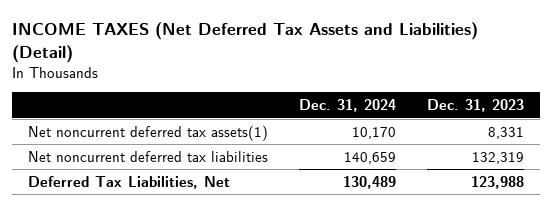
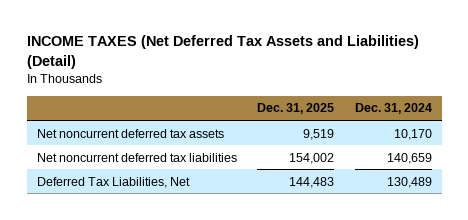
[427,99,525,113] Dec. 31, 2023 -> none
none -> [257,103,335,115] Dec. 31, 2025
[27,124,268,141] Net noncurrent deferred tax assets(1) -> [36,128,224,138] Net noncurrent deferred tax assets

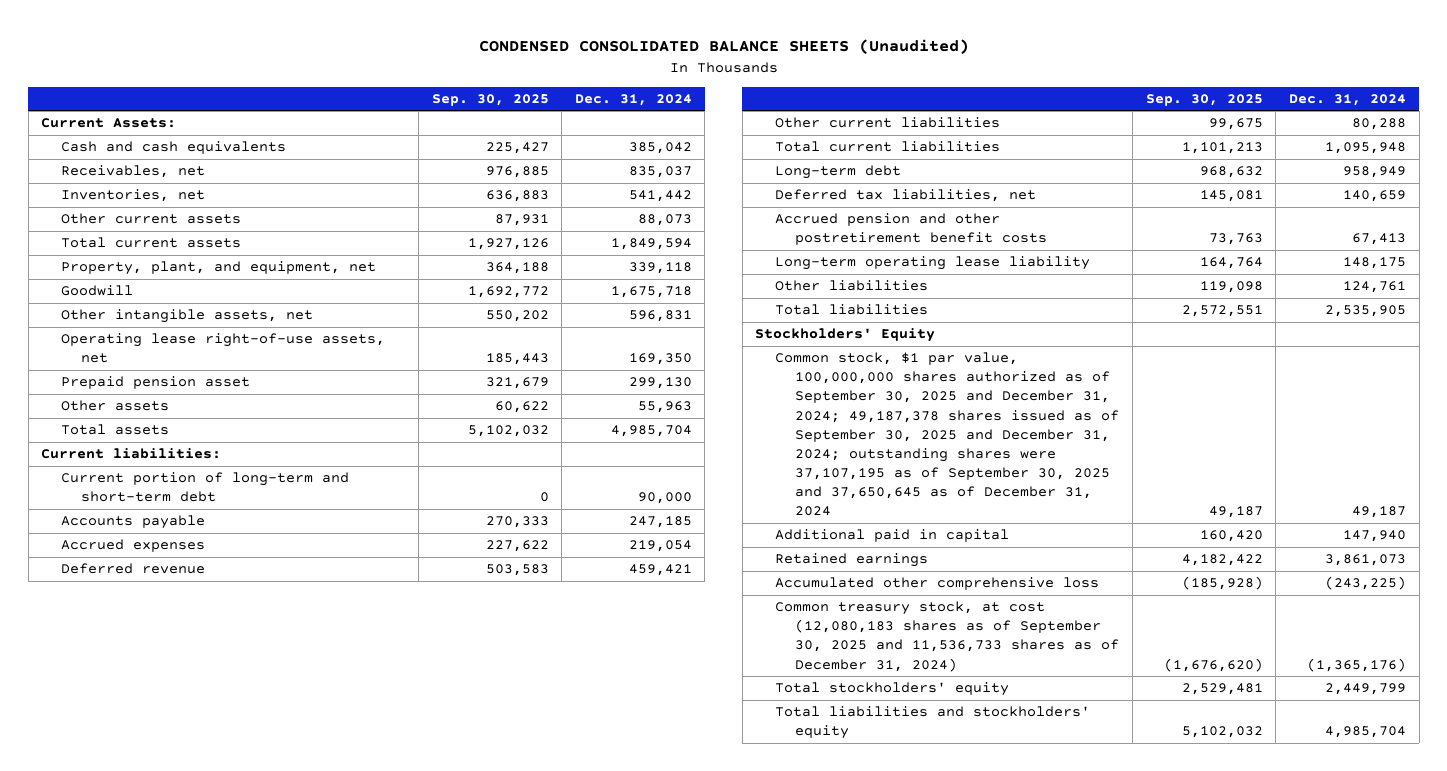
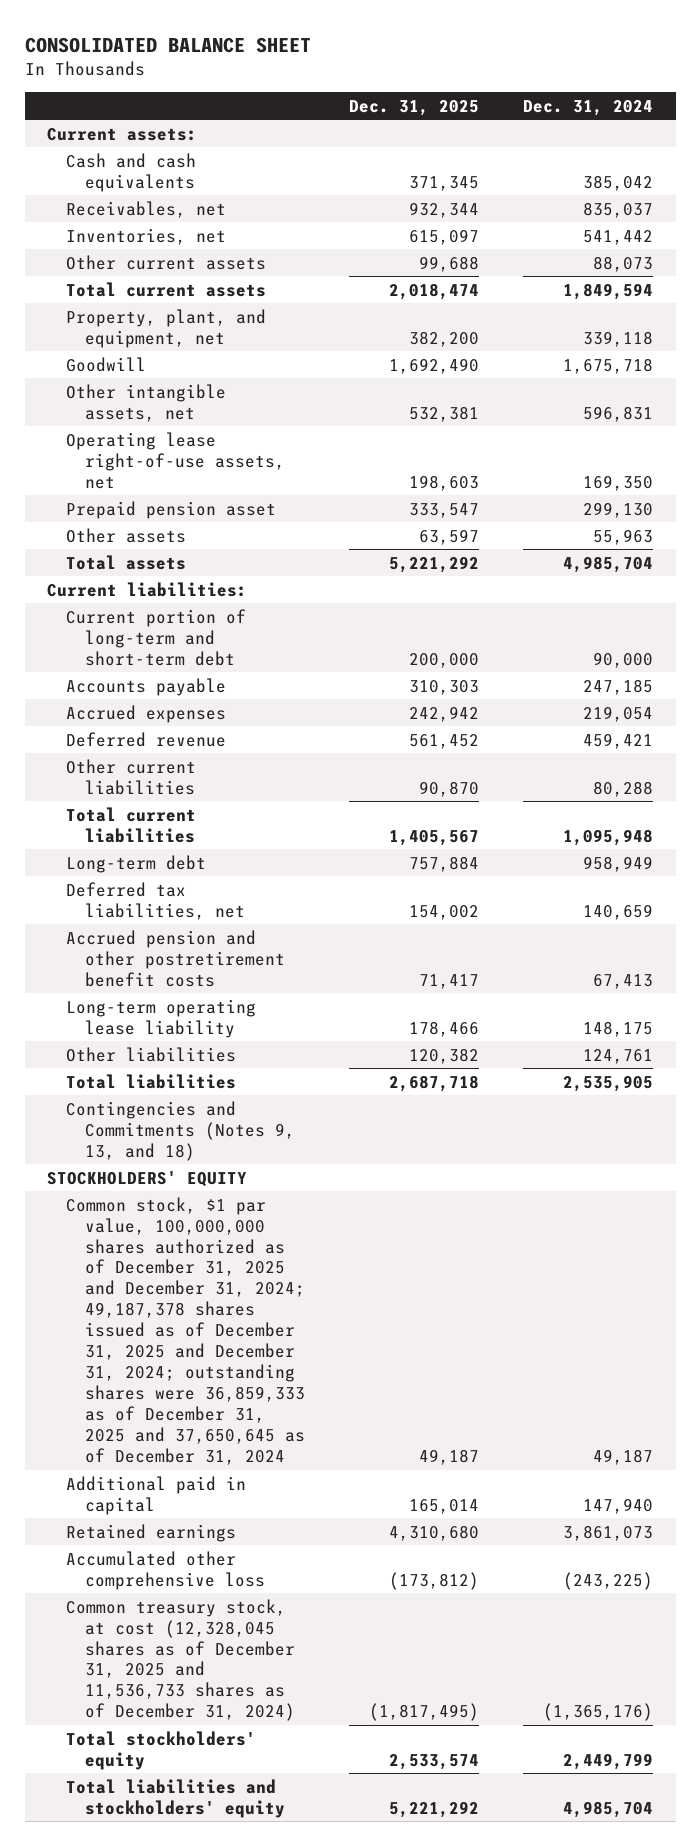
[478,39,969,55] CONDENSED CONSOLIDATED BALANCE SHEETS (Unaudited) -> [24,36,311,53] CONSOLIDATED BALANCE SHEET
[431,93,549,106] Sep. 30, 2025 -> none
none -> [348,99,479,116] Dec. 31, 2025
[41,118,177,129] Current Assets: -> [47,127,198,141] Current assets:
none -> [65,1100,295,1161] Contingencies and Commitments (Notes 9, 13, and 18)
[755,328,936,343] Stockholders' Equity -> [47,1170,248,1187] STOCKHOLDERS' EQUITY
[775,352,1120,517] Common stock, $1 par value, 100,000,000 shares authorized as of September 30, 2025 and December 31, 2024; 49,187,378 shares issued as of September 30, 2025 and December 31, 2024; outstanding shares were 37,107,195 as of September 30, 2025 and 37,650,645 as of December 31, 2024 -> [65,1196,305,1466] Common stock, $1 par value, 100,000,000 shares authorized as of December 31, 2025 and December 31, 2024; 49,187,378 shares issued as of December 31, 2025 and December 31, 2024; outstanding shares were 36,859,333 as of December 31, 2025 and 37,650,645 as of December 31, 2024
[775,601,1120,672] Common treasury stock, at cost (12,080,183 shares as of September 30, 2025 and 11,536,733 shares as of December 31, 2024) -> [65,1598,295,1722] Common treasury stock, at cost (12,328,045 shares as of December 31, 2025 and 11,536,733 shares as of December 31, 2024)

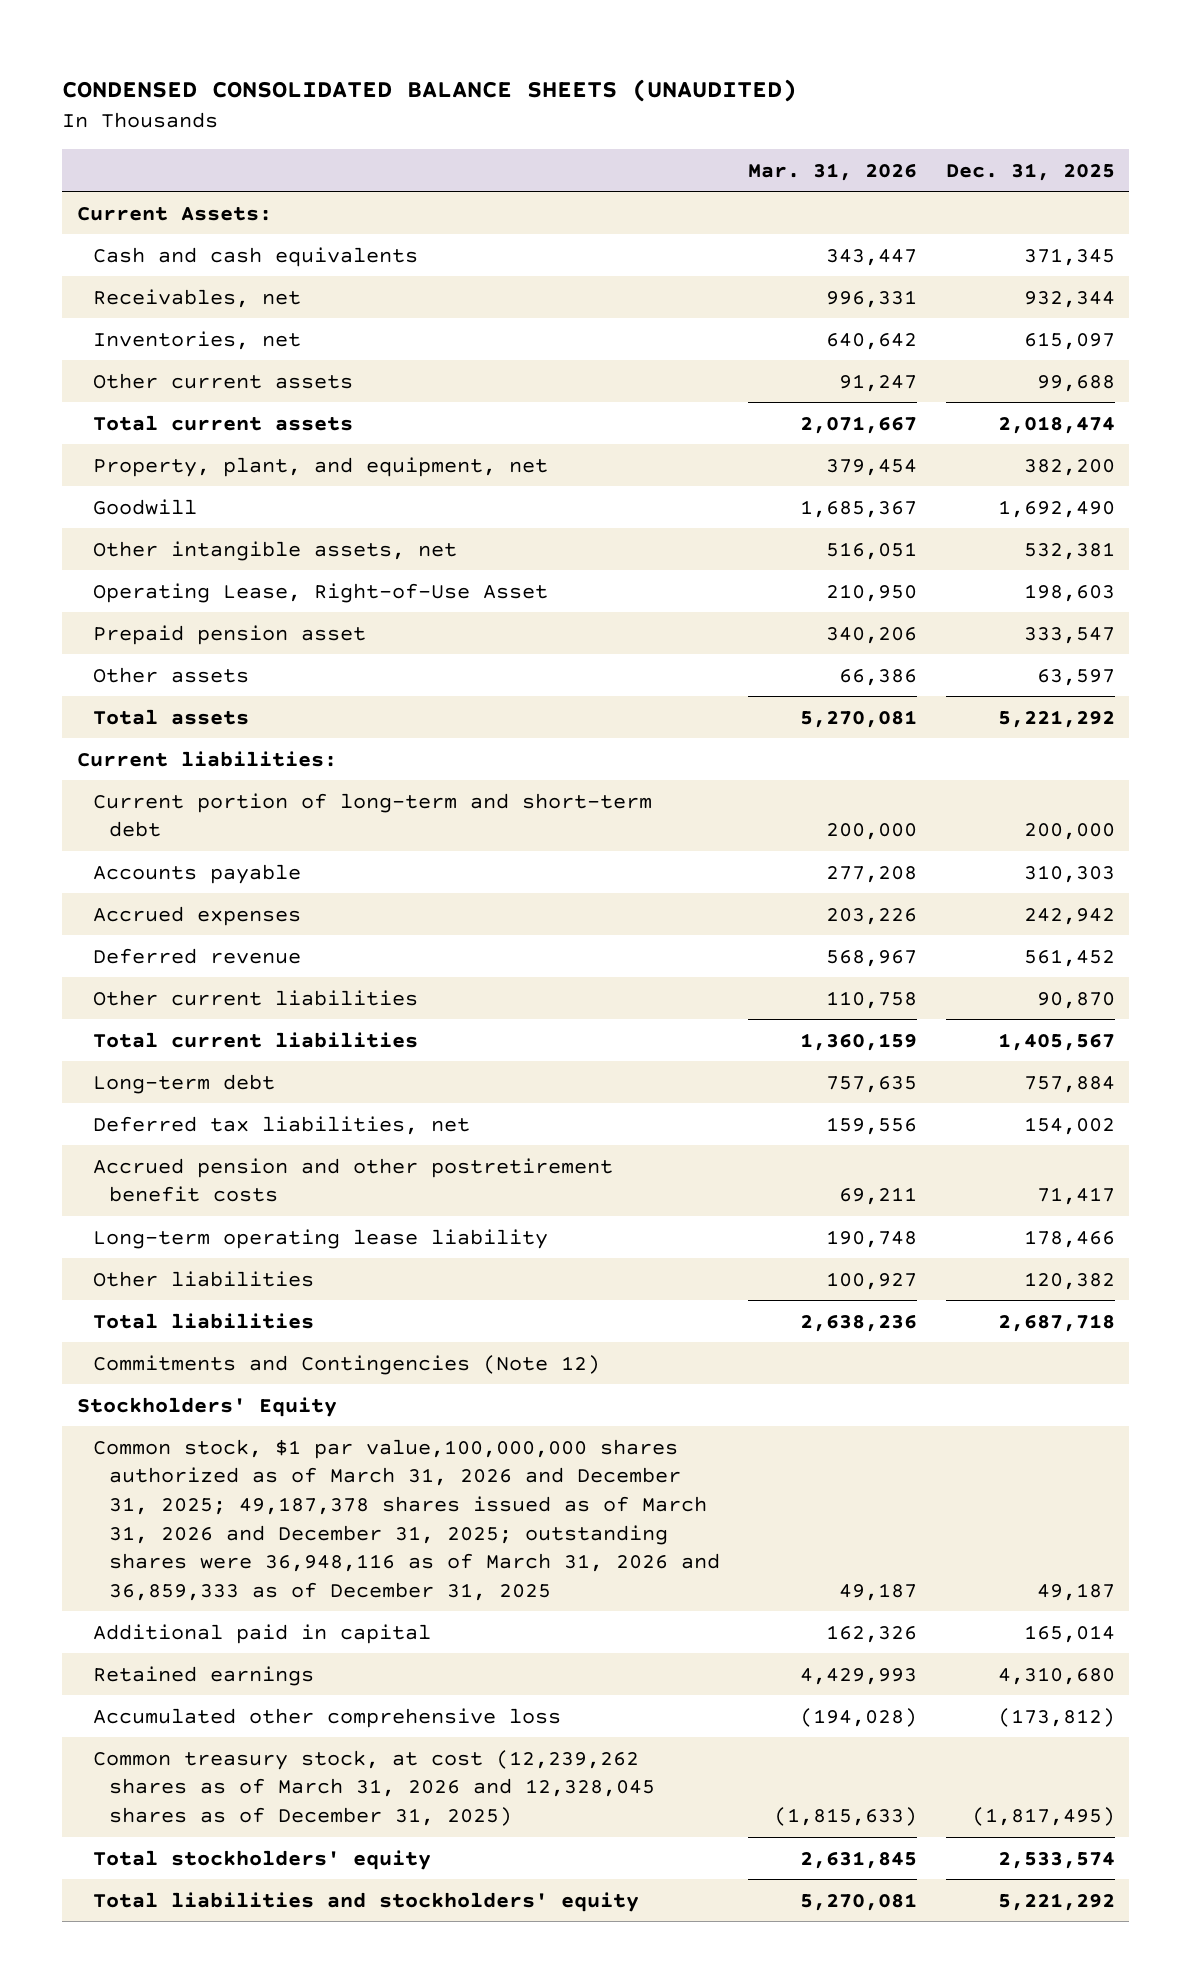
[24,36,311,53] CONSOLIDATED BALANCE SHEET -> [62,78,798,102] CONDENSED CONSOLIDATED BALANCE SHEETS (UNAUDITED)
[523,99,654,116] Dec. 31, 2024 -> none
none -> [748,162,918,181] Mar. 31, 2026
[47,127,198,141] Current assets: -> [76,206,272,221] Current Assets:
[65,431,285,489] Operating lease right-of-use assets, net -> [92,582,548,603] Operating Lease, Right-of-Use Asset
[65,1100,295,1161] Contingencies and Commitments (Notes 9, 13, and 18) -> [92,1354,600,1375] Commitments and Contingencies (Note 12)
[47,1170,248,1187] STOCKHOLDERS' EQUITY -> [76,1396,337,1417] Stockholders' Equity
[65,1196,305,1466] Common stock, $1 par value, 100,000,000 shares authorized as of December 31, 2025 and December 31, 2024; 49,187,378 shares issued as of December 31, 2025 and December 31, 2024; outstanding shares were 36,859,333 as of December 31, 2025 and 37,650,645 as of December 31, 2024 -> [92,1438,721,1601] Common stock, $1 par value,100,000,000 shares authorized as of March 31, 2026 and December 31, 2025; 49,187,378 shares issued as of March 31, 2026 and December 31, 2025; outstanding shares were 36,948,116 as of March 31, 2026 and 36,859,333 as of December 31, 2025
[65,1598,295,1722] Common treasury stock, at cost (12,328,045 shares as of December 31, 2025 and 11,536,733 shares as of December 31, 2024) -> [92,1749,656,1826] Common treasury stock, at cost (12,239,262 shares as of March 31, 2026 and 12,328,045 shares as of December 31, 2025)

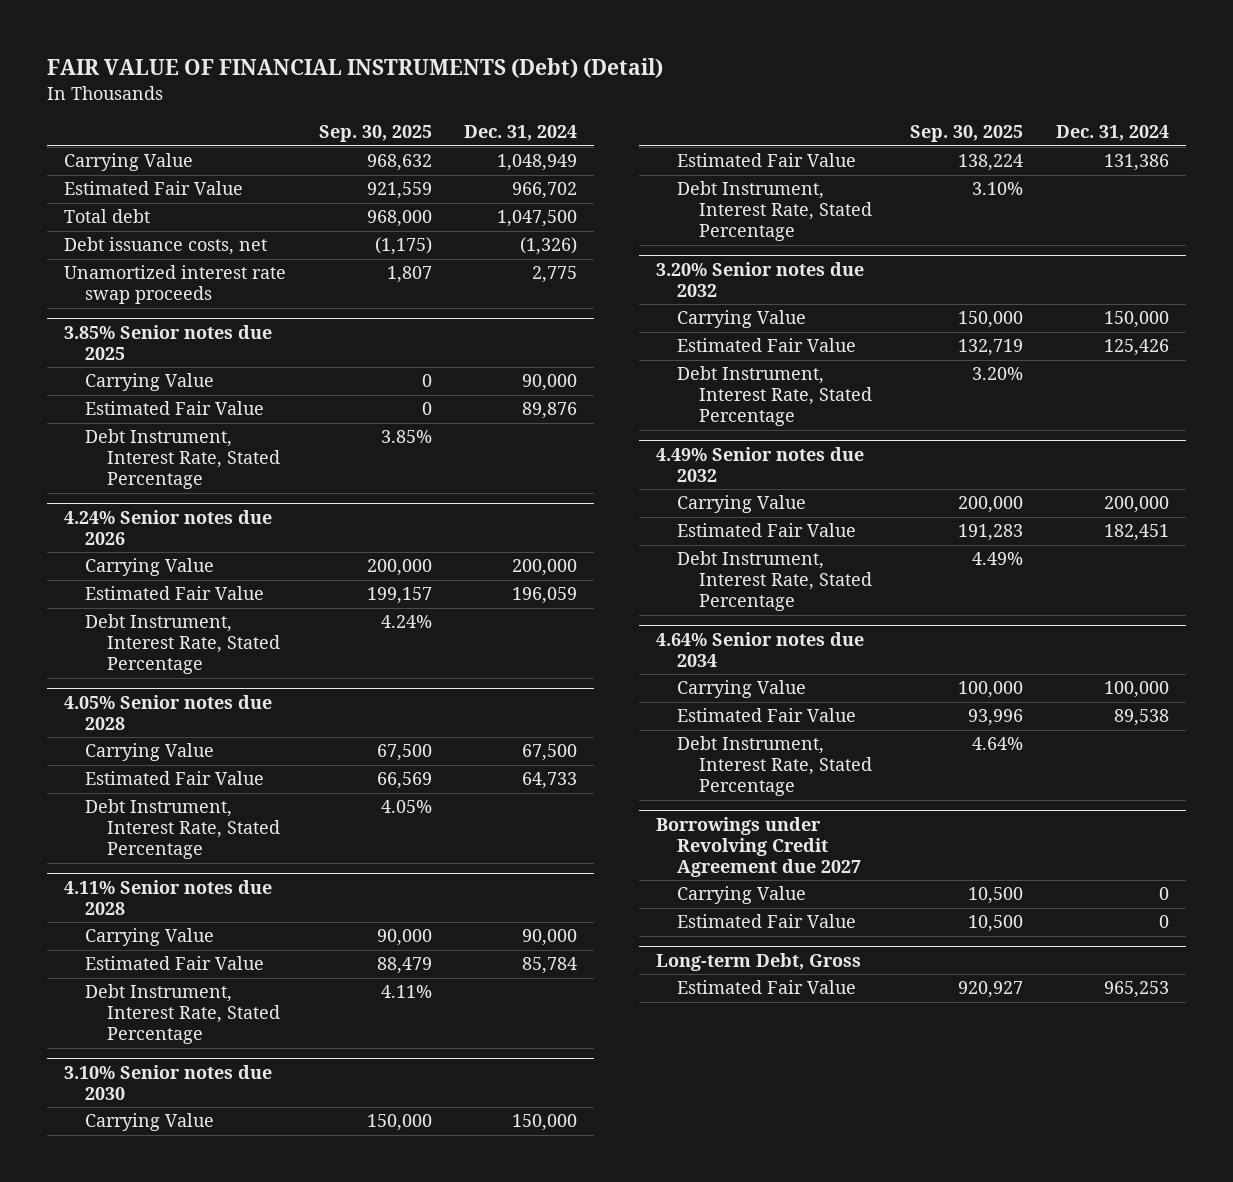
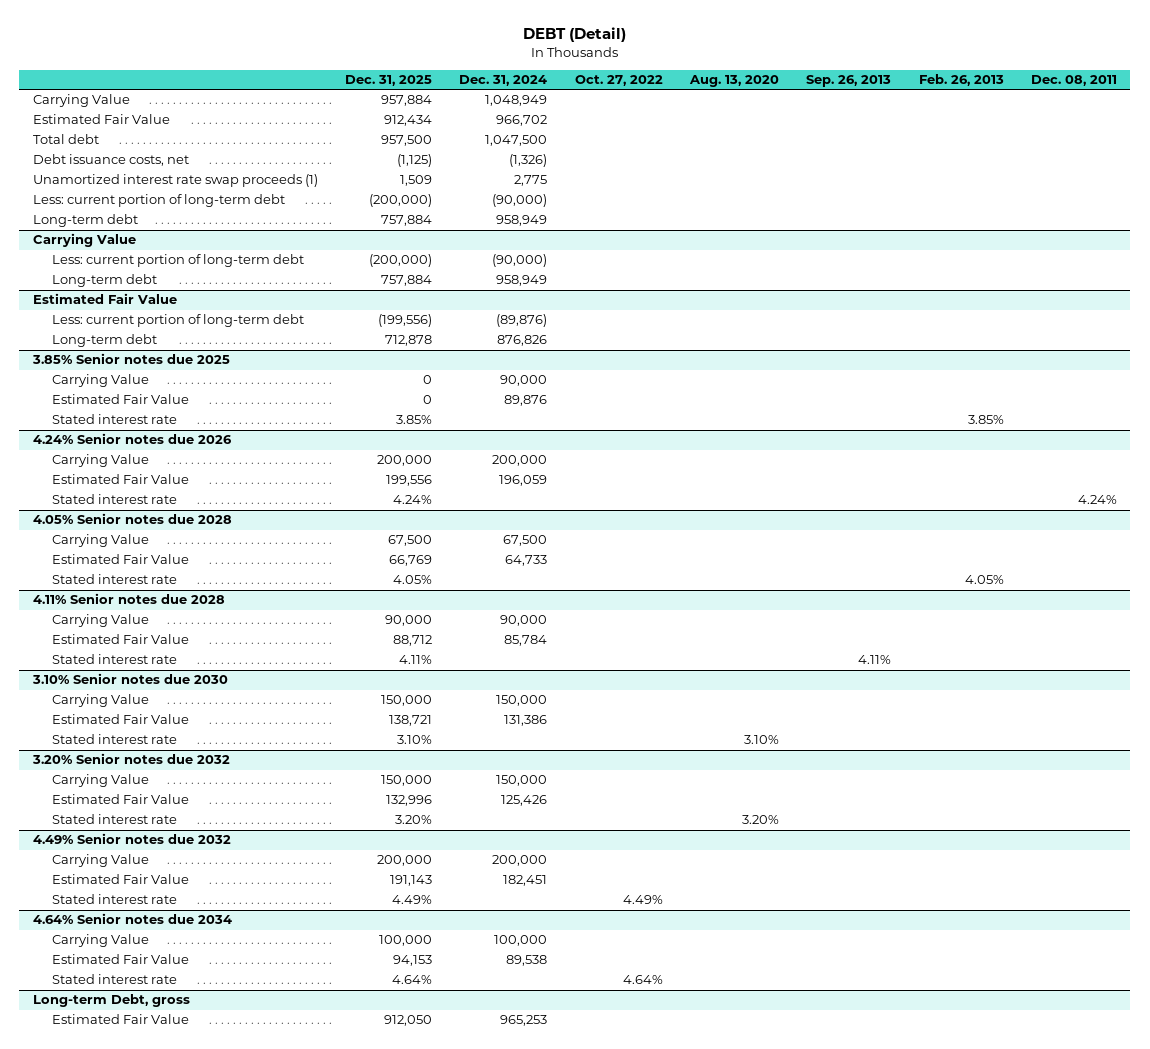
[47,58,664,79] FAIR VALUE OF FINANCIAL INSTRUMENTS (Debt) (Detail) -> [522,27,626,43] DEBT (Detail)
[318,125,432,143] Sep. 30, 2025 -> none
none -> [345,75,433,87] Dec. 31, 2025
none -> [574,75,663,87] Oct. 27, 2022
none -> [689,75,780,88] Aug. 13, 2020
none -> [806,75,892,88] Sep. 26, 2013
none -> [918,74,1004,87] Feb. 26, 2013
none -> [1030,75,1117,87] Dec. 08, 2011
[63,265,286,305] Unamortized interest rate swap proceeds -> [32,174,318,188] Unamortized interest rate swap proceeds (1)
none -> [32,194,285,208] Less: current portion of long-term debt
none -> [32,214,138,228] Long-term debt
none -> [32,233,136,248] Carrying Value
none -> [51,254,304,268] Less: current portion of long-term debt
none -> [51,274,157,288] Long-term debt
none -> [32,293,177,305] Estimated Fair Value
none -> [51,314,304,328] Less: current portion of long-term debt
none -> [51,334,157,348] Long-term debt
[85,429,281,490] Debt Instrument, Interest Rate, Stated Percentage -> [51,414,177,425] Stated interest rate
[85,614,281,675] Debt Instrument, Interest Rate, Stated Percentage -> [51,494,177,505] Stated interest rate
[85,799,281,860] Debt Instrument, Interest Rate, Stated Percentage -> [51,574,177,585] Stated interest rate
[85,984,281,1045] Debt Instrument, Interest Rate, Stated Percentage -> [51,654,177,665] Stated interest rate
[677,181,873,242] Debt Instrument, Interest Rate, Stated Percentage -> [51,734,177,745] Stated interest rate
[677,366,873,427] Debt Instrument, Interest Rate, Stated Percentage -> [51,814,177,825] Stated interest rate
[677,551,873,612] Debt Instrument, Interest Rate, Stated Percentage -> [51,894,177,905] Stated interest rate
[655,816,862,877] Borrowings under Revolving Credit Agreement due 2027 -> none
[677,886,807,905] Carrying Value -> none
[677,914,857,929] Estimated Fair Value -> none
[677,736,873,797] Debt Instrument, Interest Rate, Stated Percentage -> [51,974,177,985] Stated interest rate
[655,952,861,971] Long-term Debt, Gross -> [32,994,190,1008] Long-term Debt, gross

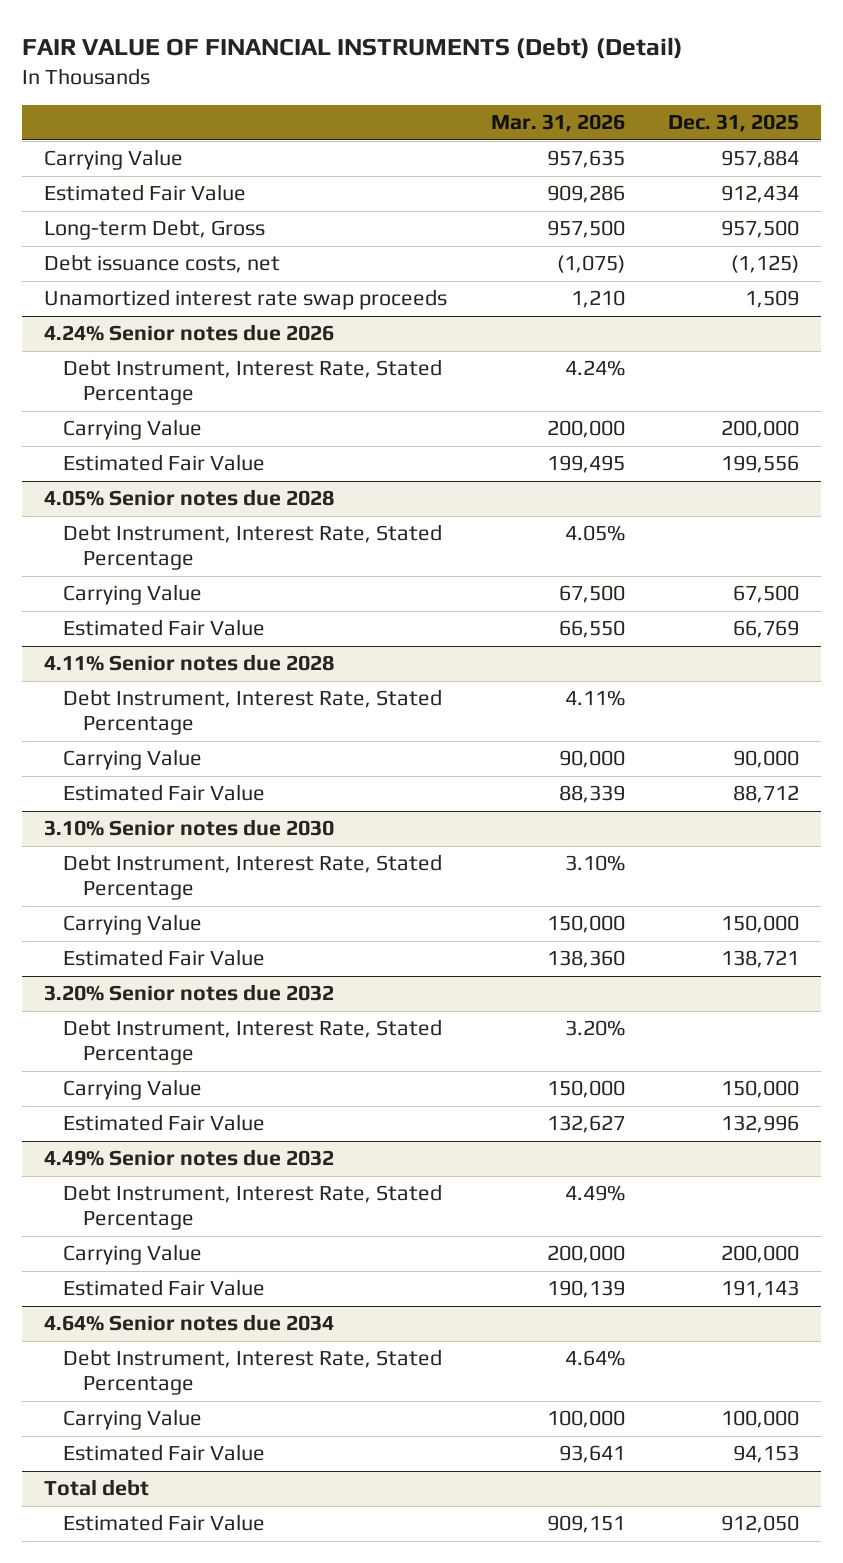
[522,27,626,43] DEBT (Detail) -> [21,36,683,59] FAIR VALUE OF FINANCIAL INSTRUMENTS (Debt) (Detail)
[459,75,548,87] Dec. 31, 2024 -> none
[574,75,663,87] Oct. 27, 2022 -> none
[689,75,780,88] Aug. 13, 2020 -> none
[806,75,892,88] Sep. 26, 2013 -> none
[918,74,1004,87] Feb. 26, 2013 -> none
[1030,75,1117,87] Dec. 08, 2011 -> none
none -> [490,114,625,133] Mar. 31, 2026
[32,134,99,145] Total debt -> [43,219,265,241] Long-term Debt, Gross
[32,194,285,208] Less: current portion of long-term debt -> none
[32,214,138,228] Long-term debt -> none
[32,233,136,248] Carrying Value -> none
[51,254,304,268] Less: current portion of long-term debt -> none
[51,274,157,288] Long-term debt -> none
[32,293,177,305] Estimated Fair Value -> none
[51,314,304,328] Less: current portion of long-term debt -> none
[51,334,157,348] Long-term debt -> none
[31,353,230,365] 3.85% Senior notes due 2025 -> none
[51,374,149,388] Carrying Value -> none
[51,394,189,405] Estimated Fair Value -> none
[51,414,177,425] Stated interest rate -> none
[32,174,318,188] Unamortized interest rate swap proceeds (1) -> [43,289,447,311] Unamortized interest rate swap proceeds
none -> [63,359,443,406] Debt Instrument, Interest Rate, Stated Percentage
[51,494,177,505] Stated interest rate -> none
none -> [63,524,443,571] Debt Instrument, Interest Rate, Stated Percentage
[51,574,177,585] Stated interest rate -> none
none -> [63,689,443,736] Debt Instrument, Interest Rate, Stated Percentage
[51,654,177,665] Stated interest rate -> none
none -> [63,854,443,901] Debt Instrument, Interest Rate, Stated Percentage
[51,734,177,745] Stated interest rate -> none
none -> [63,1019,443,1066] Debt Instrument, Interest Rate, Stated Percentage
[51,814,177,825] Stated interest rate -> none
none -> [63,1184,443,1231] Debt Instrument, Interest Rate, Stated Percentage
[51,894,177,905] Stated interest rate -> none
none -> [63,1349,443,1396] Debt Instrument, Interest Rate, Stated Percentage
[51,974,177,985] Stated interest rate -> none
[32,994,190,1008] Long-term Debt, gross -> [43,1479,149,1497] Total debt

